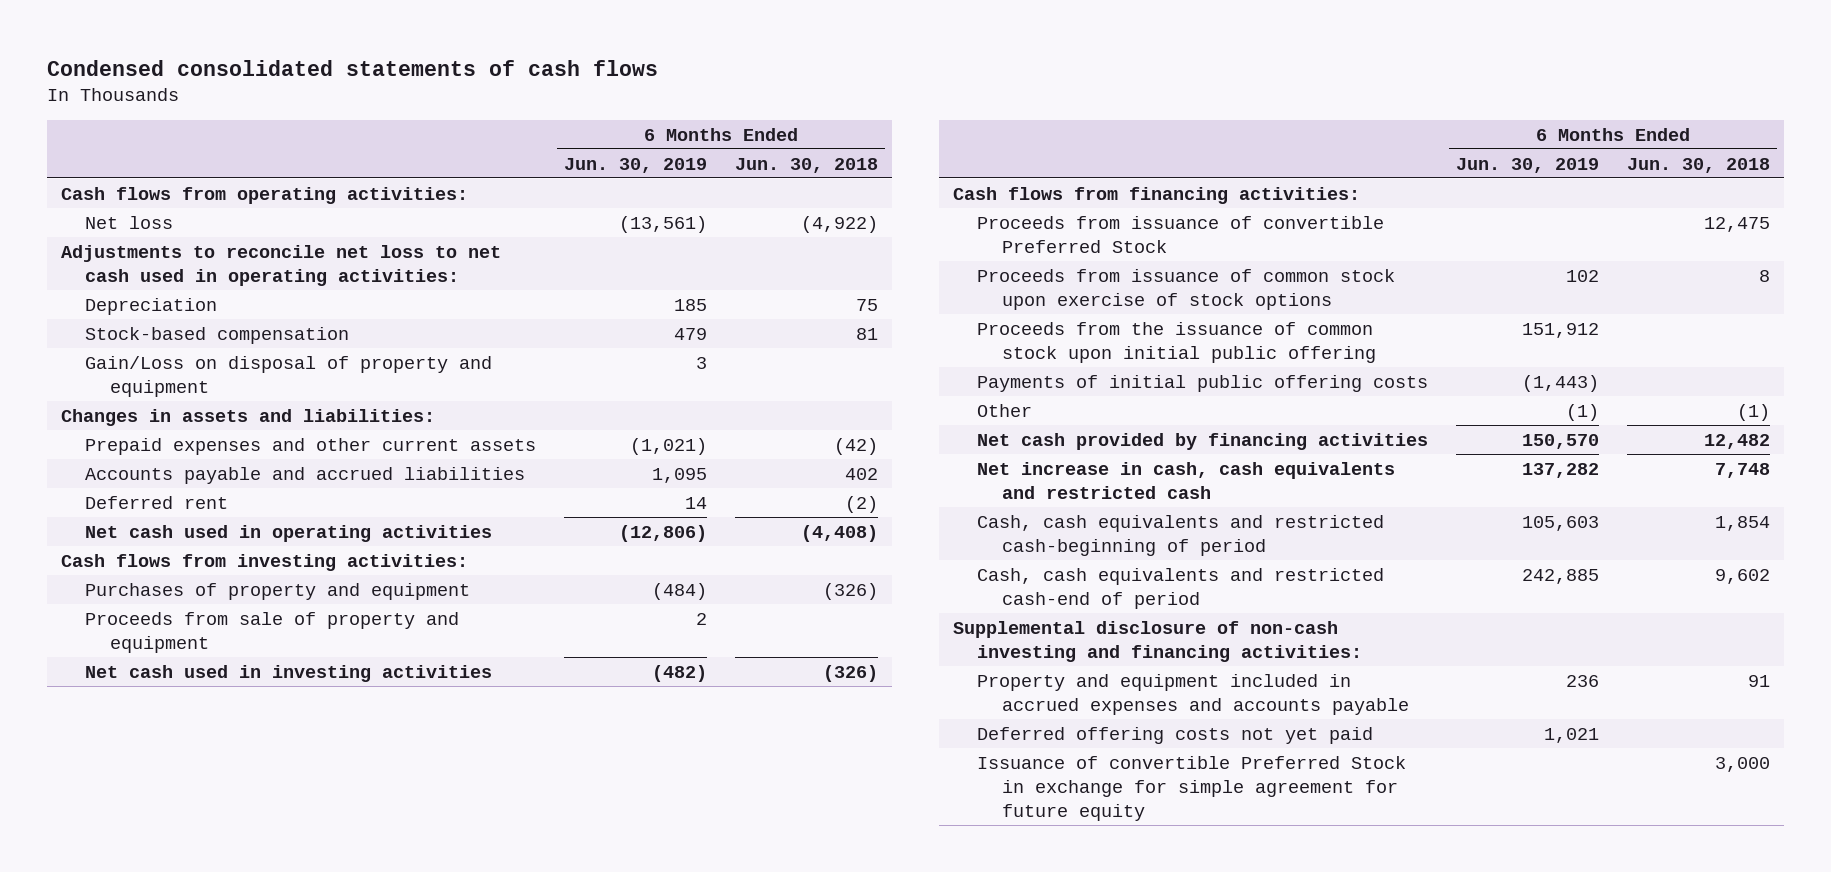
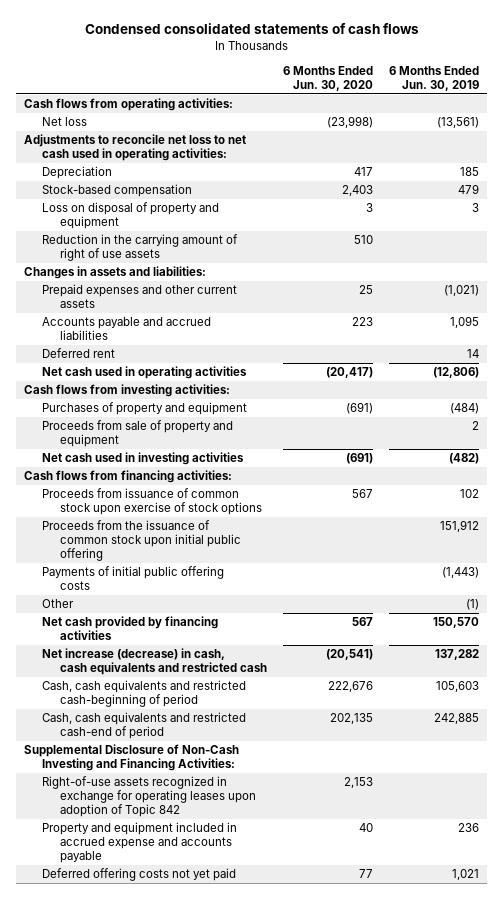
[735,157,879,173] Jun. 30, 2018 -> none
none -> [283,65,374,91] 6 Months Ended Jun. 30, 2020
[85,355,493,397] Gain/Loss on disposal of property and equipment -> [42,202,220,230] Loss on disposal of property and equipment
none -> [42,234,239,262] Reduction in the carrying amount of right of use assets
[977,215,1385,253] Proceeds from issuance of convertible Preferred Stock -> none
[977,461,1396,499] Net increase in cash, cash equivalents and restricted cash -> [42,648,268,676] Net increase (decrease) in cash, cash equivalents and restricted cash
[952,620,1363,662] Supplemental disclosure of non-cash investing and financing activities: -> [24,744,240,772] Supplemental Disclosure of Non-Cash Investing and Financing Activities:
none -> [42,776,257,818] Right-of-use assets recognized in exchange for operating leases upon adoption of Topic 842
[977,673,1409,715] Property and equipment included in accrued expenses and accounts payable -> [42,822,238,864] Property and equipment included in accrued expense and accounts payable
[977,755,1407,821] Issuance of convertible Preferred Stock in exchange for simple agreement for future equity -> none

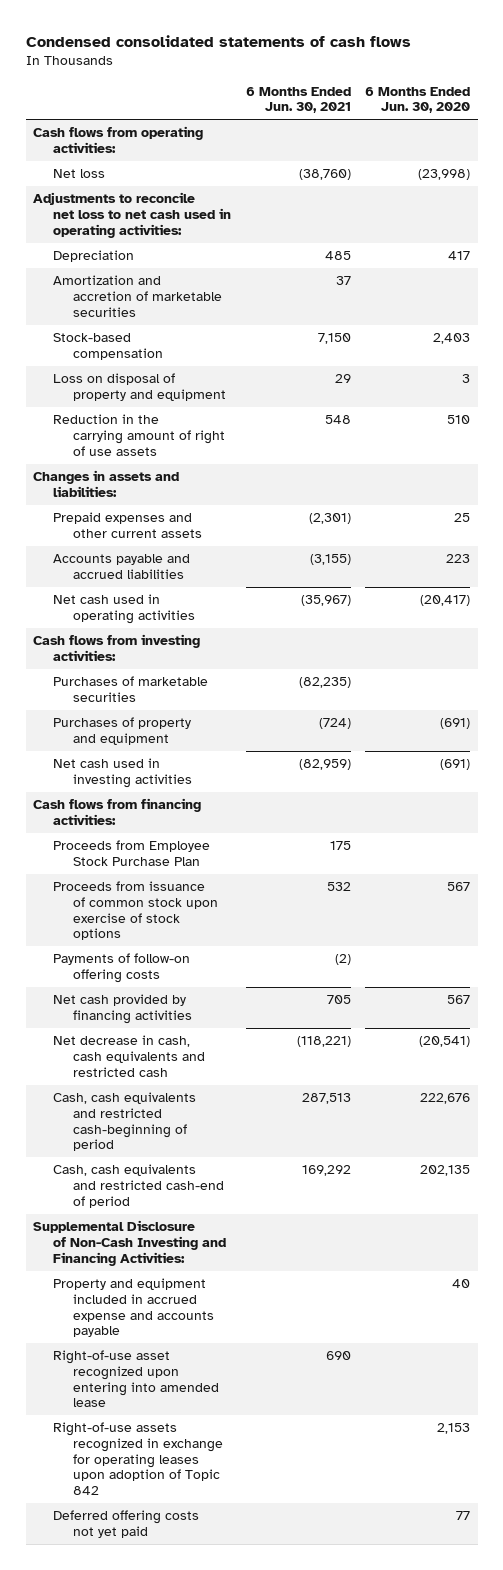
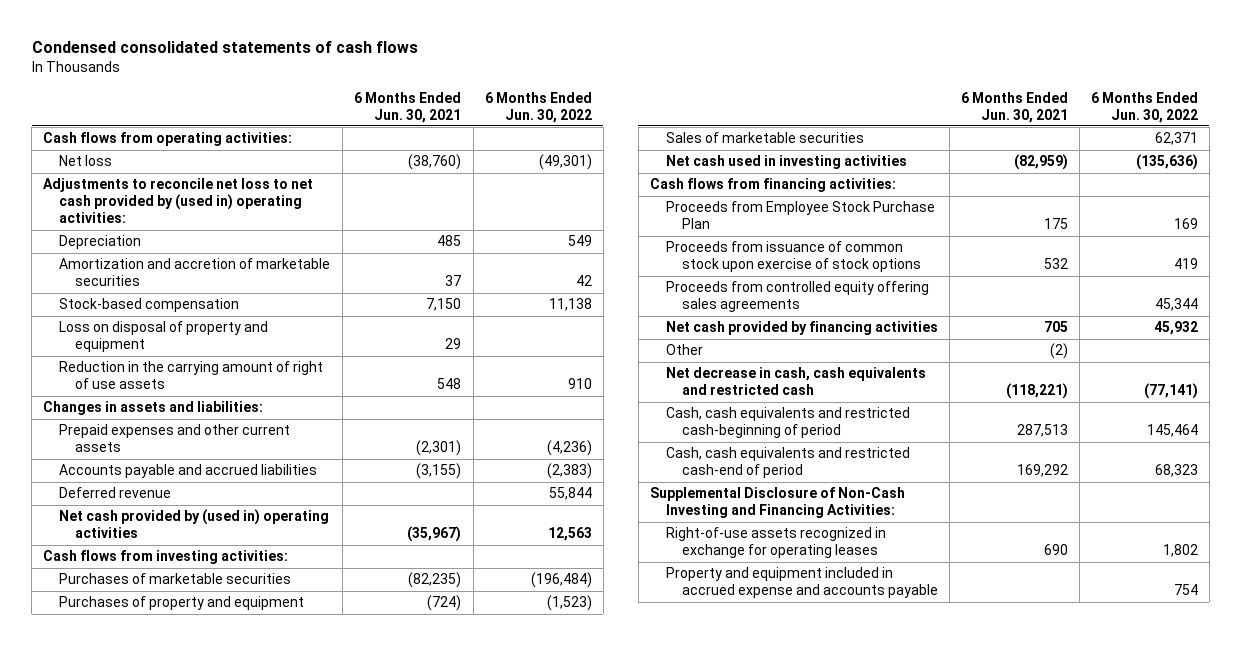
[365,86,471,114] 6 Months Ended Jun. 30, 2020 -> none
none -> [484,91,592,123] 6 Months Ended Jun. 30, 2022
[32,192,232,238] Adjustments to reconcile net loss to net cash used in operating activities: -> [43,178,314,224] Adjustments to reconcile net loss to net cash provided by (used in) operating activities:
none -> [59,487,172,499] Deferred revenue
[53,594,196,624] Net cash used in operating activities -> [59,509,330,539] Net cash provided by (used in) operating activities
none -> [665,132,864,144] Sales of marketable securities
[53,953,191,983] Payments of follow-on offering costs -> none
none -> [665,281,929,313] Proceeds from controlled equity offering sales agreements
none -> [665,344,703,356] Other
none -> [665,527,886,559] Right-of-use assets recognized in exchange for operating leases
[53,1350,220,1408] Right-of-use asset recognized upon entering into amended lease -> none
[53,1422,224,1495] Right-of-use assets recognized in exchange for operating leases upon adoption of Topic 842 -> none
[53,1510,200,1538] Deferred offering costs not yet paid -> none

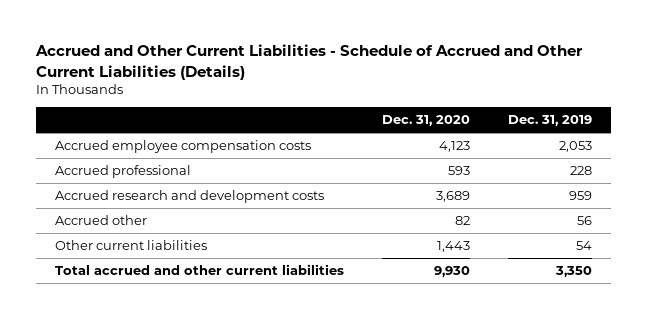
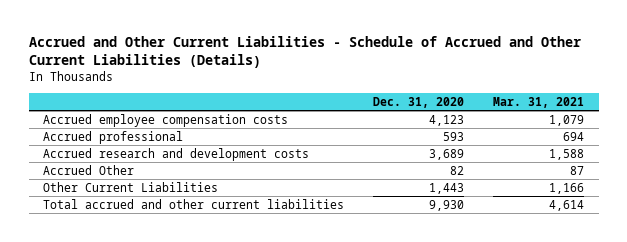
[507,115,592,127] Dec. 31, 2019 -> none
none -> [493,96,585,108] Mar. 31, 2021
[54,214,147,225] Accrued other -> [43,164,135,175] Accrued Other
[54,239,207,250] Other current liabilities -> [43,181,219,192] Other Current Liabilities

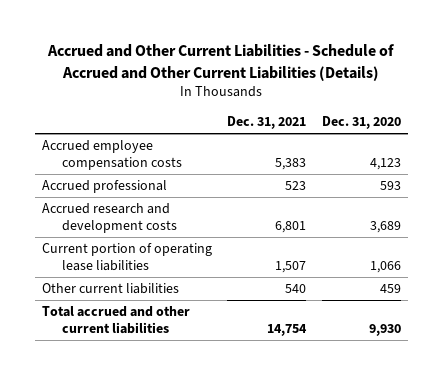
[493,96,585,108] Mar. 31, 2021 -> none
none -> [227,116,307,130] Dec. 31, 2021
[43,164,135,175] Accrued Other -> none
none -> [42,242,213,272] Current portion of operating lease liabilities
[43,181,219,192] Other Current Liabilities -> [42,282,180,294] Other current liabilities
[429,182,465,194] 1,443 -> [379,283,401,293] 459

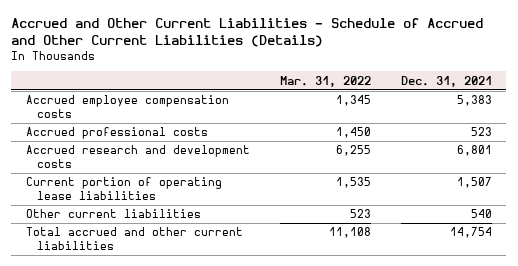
[321,116,401,130] Dec. 31, 2020 -> none
none -> [279,75,371,87] Mar. 31, 2022
[42,179,168,193] Accrued professional -> [26,127,209,140] Accrued professional costs

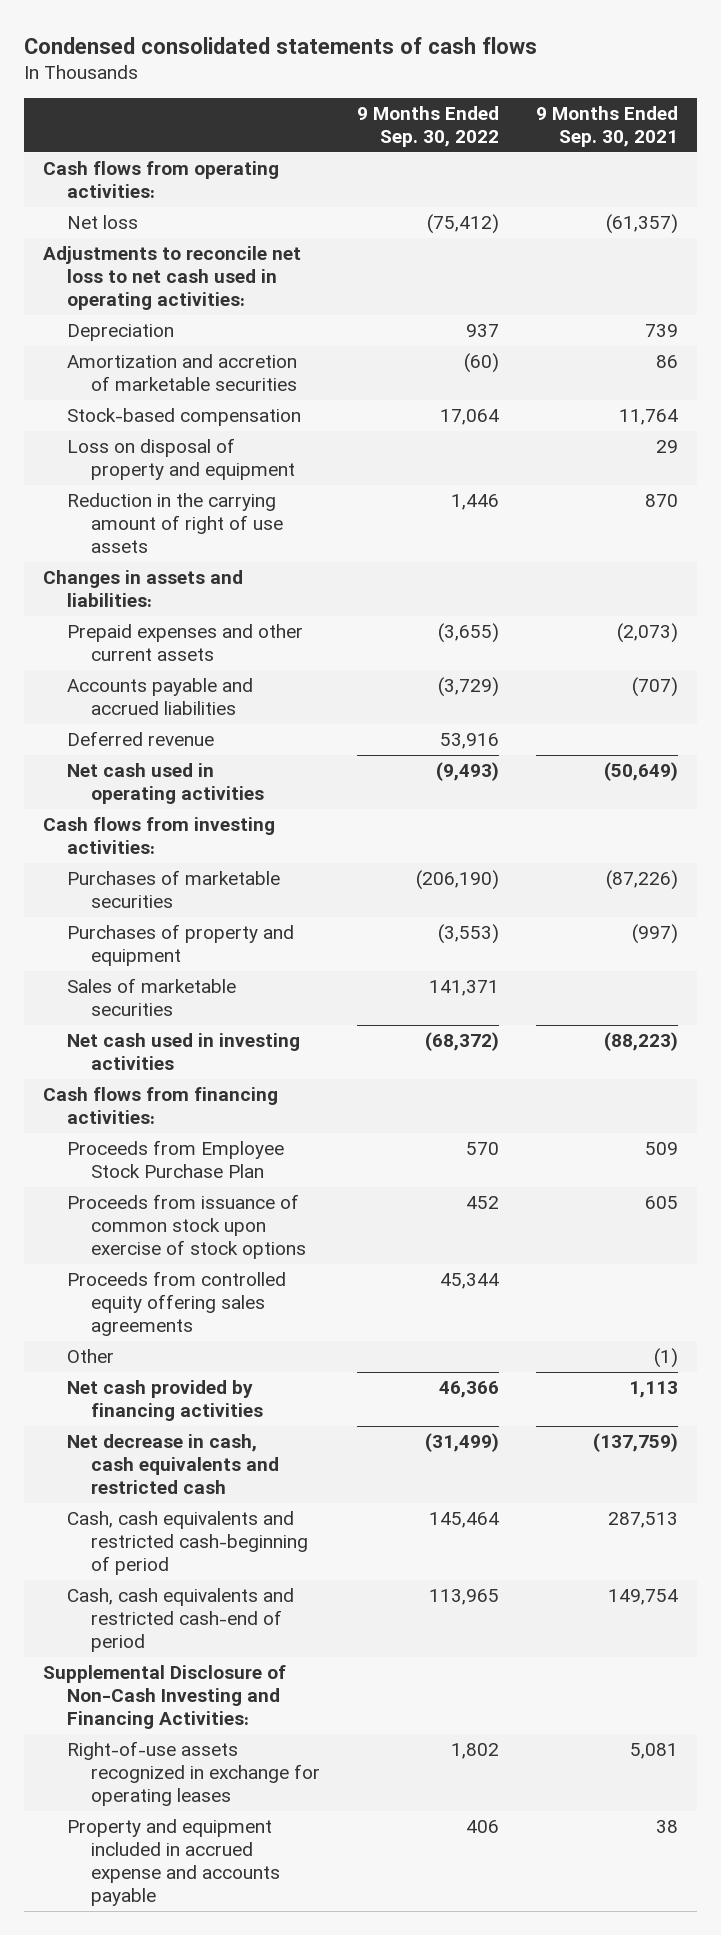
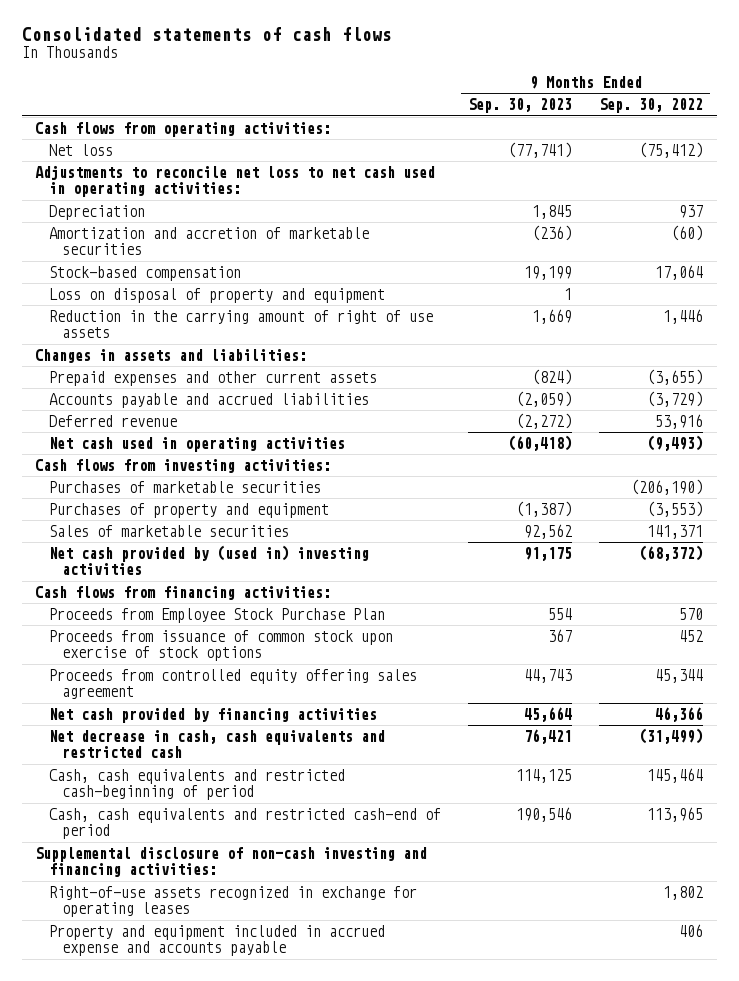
[24,36,538,54] Condensed consolidated statements of cash flows -> [21,27,392,42] Consolidated statements of cash flows
[536,106,679,148] 9 Months Ended Sep. 30, 2021 -> none
none -> [468,98,573,114] Sep. 30, 2023
[66,1033,300,1071] Net cash used in investing activities -> [48,544,369,576] Net cash provided by (used in) investing activities
[66,1349,114,1364] Other -> none
[66,1271,286,1337] Proceeds from controlled equity offering sales agreements -> [48,668,417,700] Proceeds from controlled equity offering sales agreement
[42,1665,286,1730] Supplemental Disclosure of Non-Cash Investing and Financing Activities: -> [35,846,428,878] Supplemental disclosure of non-cash investing and financing activities:

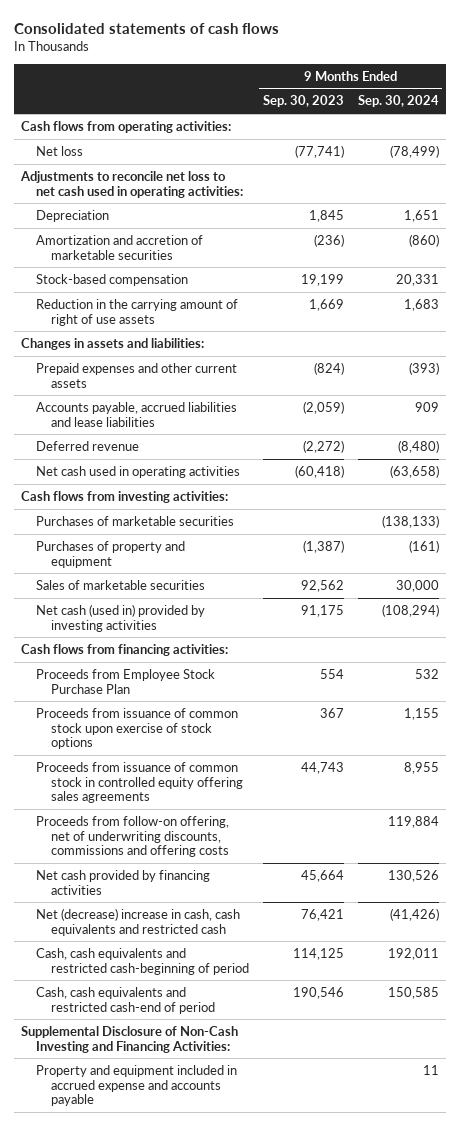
[599,98,704,114] Sep. 30, 2022 -> none
none -> [357,95,439,108] Sep. 30, 2024
[48,287,385,303] Loss on disposal of property and equipment -> none
[48,392,369,408] Accounts payable and accrued liabilities -> [35,401,237,427] Accounts payable, accrued liabilities and lease liabilities
[48,544,369,576] Net cash provided by (used in) investing activities -> [35,603,205,632] Net cash (used in) provided by investing activities
[48,668,417,700] Proceeds from controlled equity offering sales agreement -> [35,761,243,804] Proceeds from issuance of common stock in controlled equity offering sales agreements
none -> [35,815,229,858] Proceeds from follow-on offering, net of underwriting discounts, commissions and offering costs
[48,729,385,759] Net decrease in cash, cash equivalents and restricted cash -> [35,907,240,936] Net (decrease) increase in cash, cash equivalents and restricted cash
[48,885,417,918] Right-of-use assets recognized in exchange for operating leases -> none
[35,846,428,878] Supplemental disclosure of non-cash investing and financing activities: -> [20,1025,238,1053] Supplemental Disclosure of Non-Cash Investing and Financing Activities:

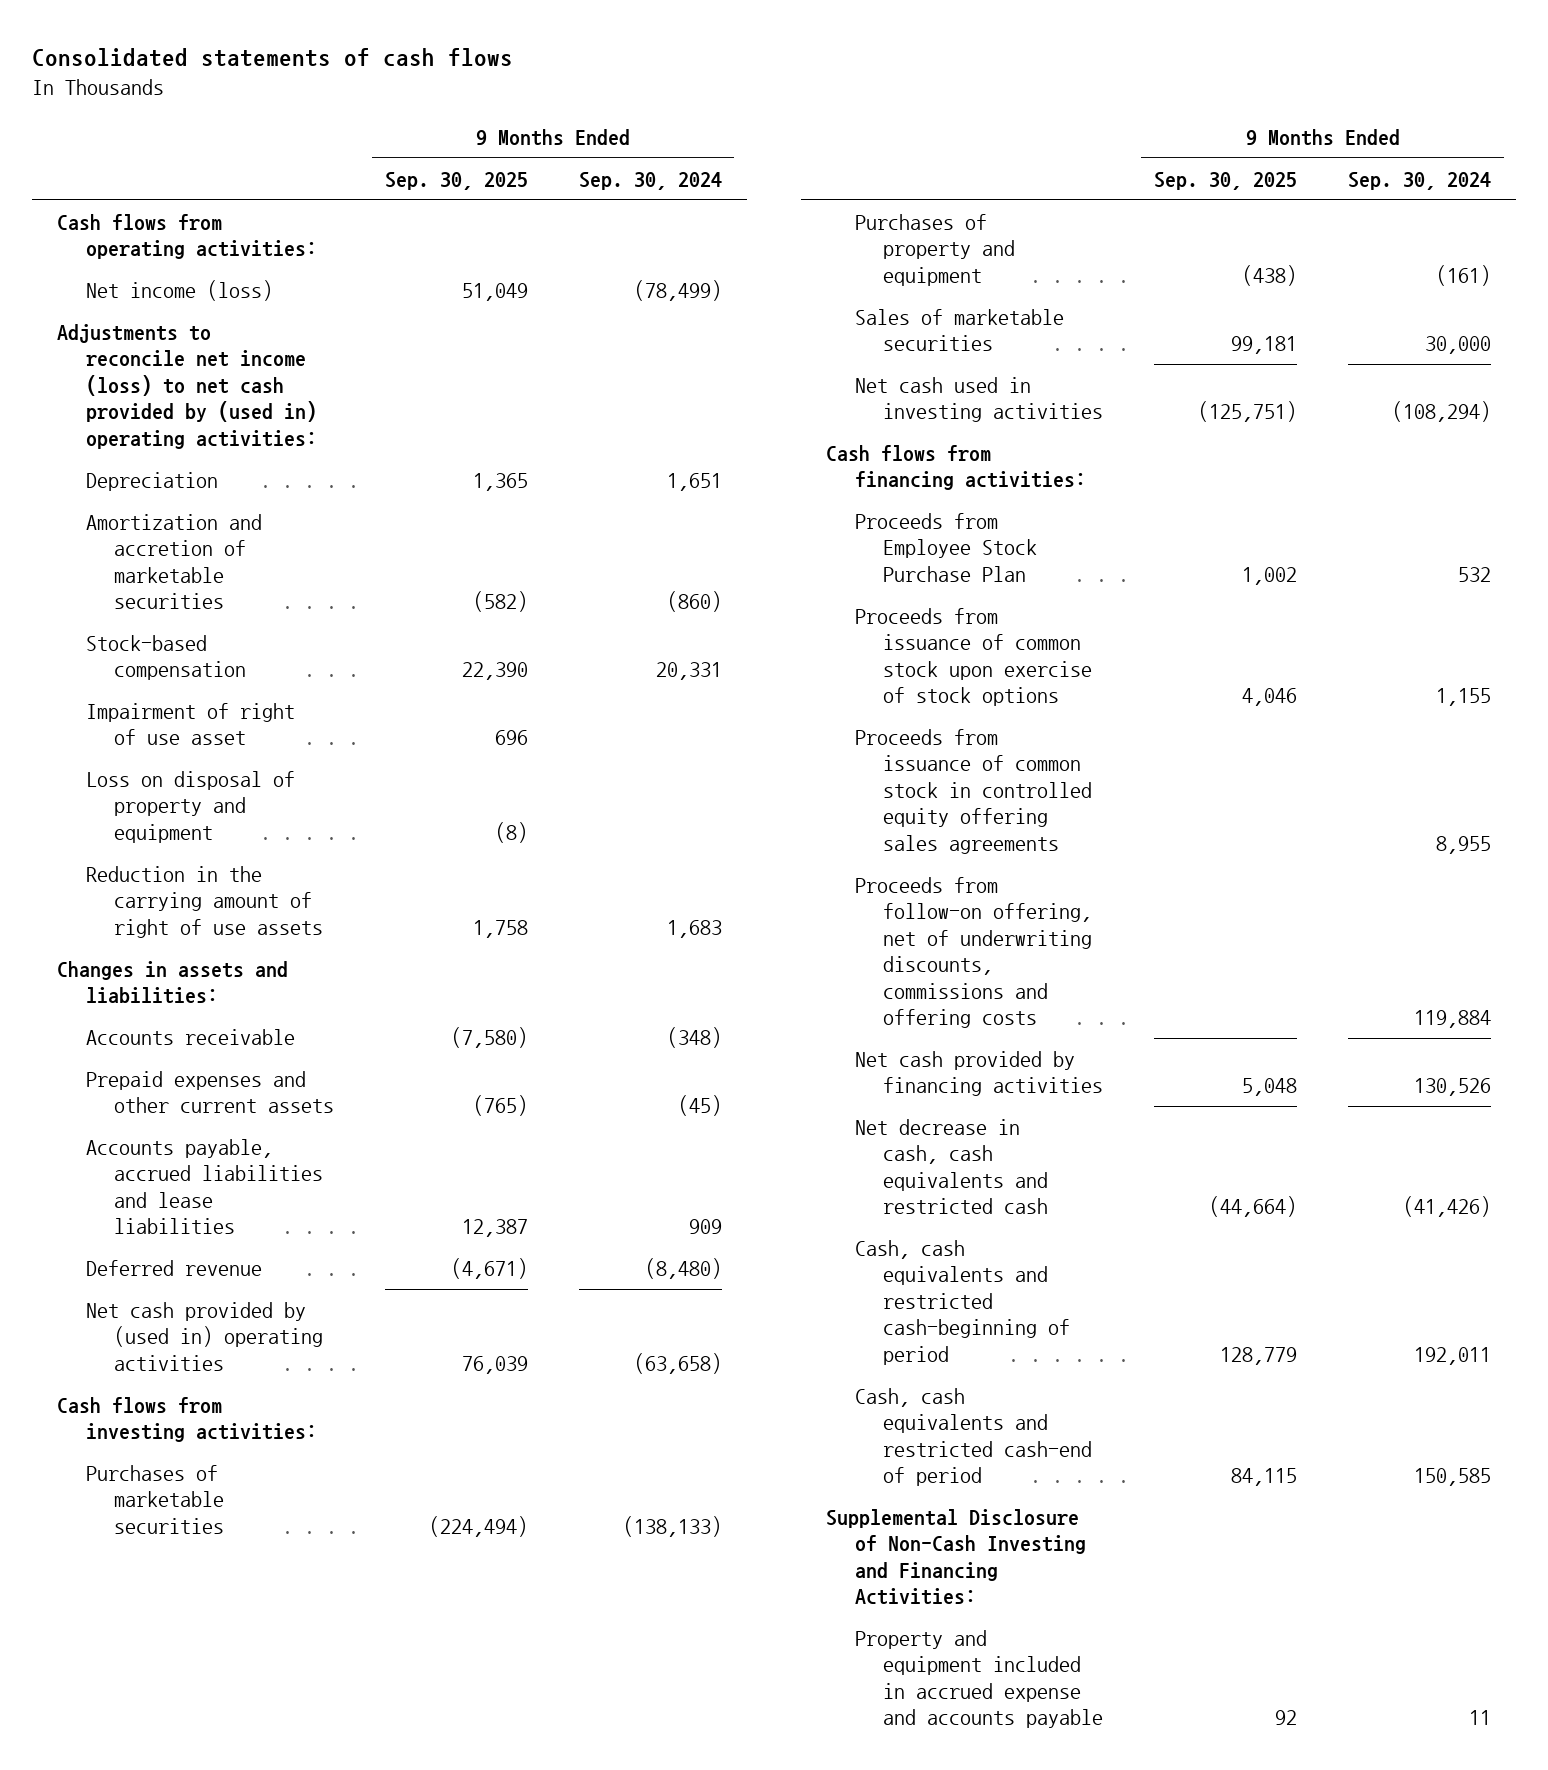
[262,95,344,108] Sep. 30, 2023 -> none
none -> [384,171,528,190] Sep. 30, 2025
[35,145,83,156] Net loss -> [85,279,273,301] Net income (loss)
[19,170,243,198] Adjustments to reconcile net loss to net cash used in operating activities: -> [56,323,317,449] Adjustments to reconcile net income (loss) to net cash provided by (used in) operating activities:
none -> [85,702,295,746] Impairment of right of use asset
none -> [85,770,295,843] Loss on disposal of property and equipment
none -> [85,1028,295,1045] Accounts receivable
[408,361,439,375] (393) -> [677,1095,722,1117] (45)
[35,465,240,478] Net cash used in operating activities -> [85,1301,324,1371] Net cash provided by (used in) operating activities
[35,603,205,632] Net cash (used in) provided by investing activities -> [854,376,1104,423] Net cash used in investing activities
[35,907,240,936] Net (decrease) increase in cash, cash equivalents and restricted cash -> [854,1118,1049,1215] Net decrease in cash, cash equivalents and restricted cash

